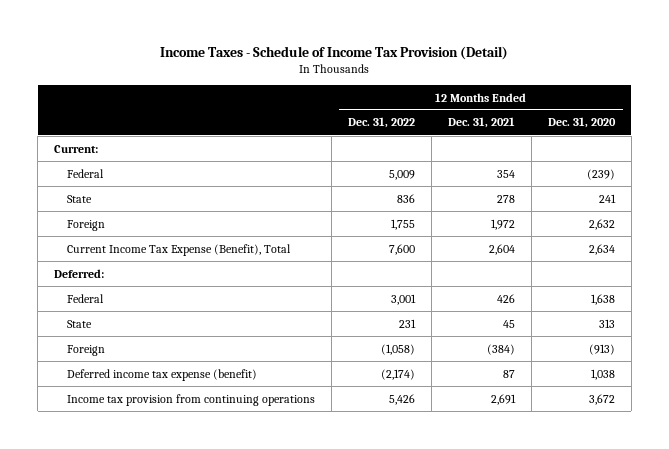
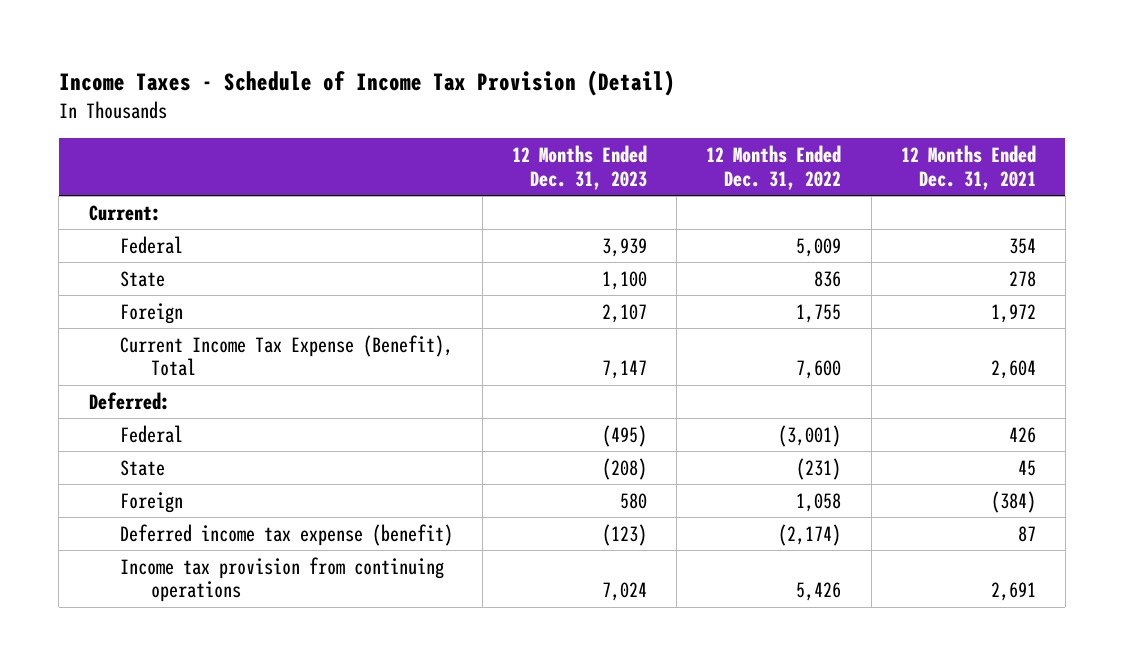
[547,117,616,129] Dec. 31, 2020 -> none
none -> [512,144,648,190] 12 Months Ended Dec. 31, 2023
[390,293,416,305] 3,001 -> [778,424,842,447] (3,001)
[398,318,416,328] 231 -> [796,457,842,480] (231)
[380,343,415,355] (1,058) -> [796,492,842,512] 1,058

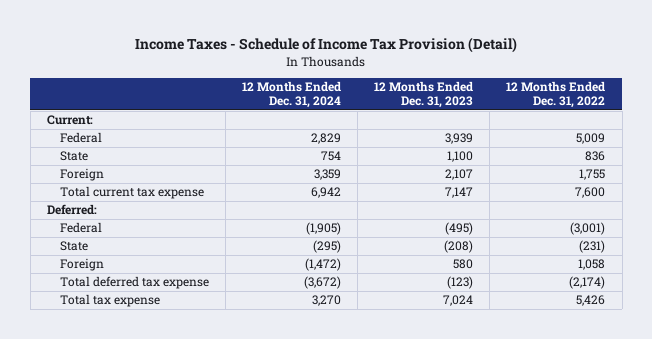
[900,144,1036,190] 12 Months Ended Dec. 31, 2021 -> none
none -> [242,80,342,109] 12 Months Ended Dec. 31, 2024
[120,334,454,377] Current Income Tax Expense (Benefit), Total -> [59,186,204,200] Total current tax expense
[120,523,454,546] Deferred income tax expense (benefit) -> [59,276,209,290] Total deferred tax expense
[120,556,445,603] Income tax provision from continuing operations -> [59,294,160,308] Total tax expense

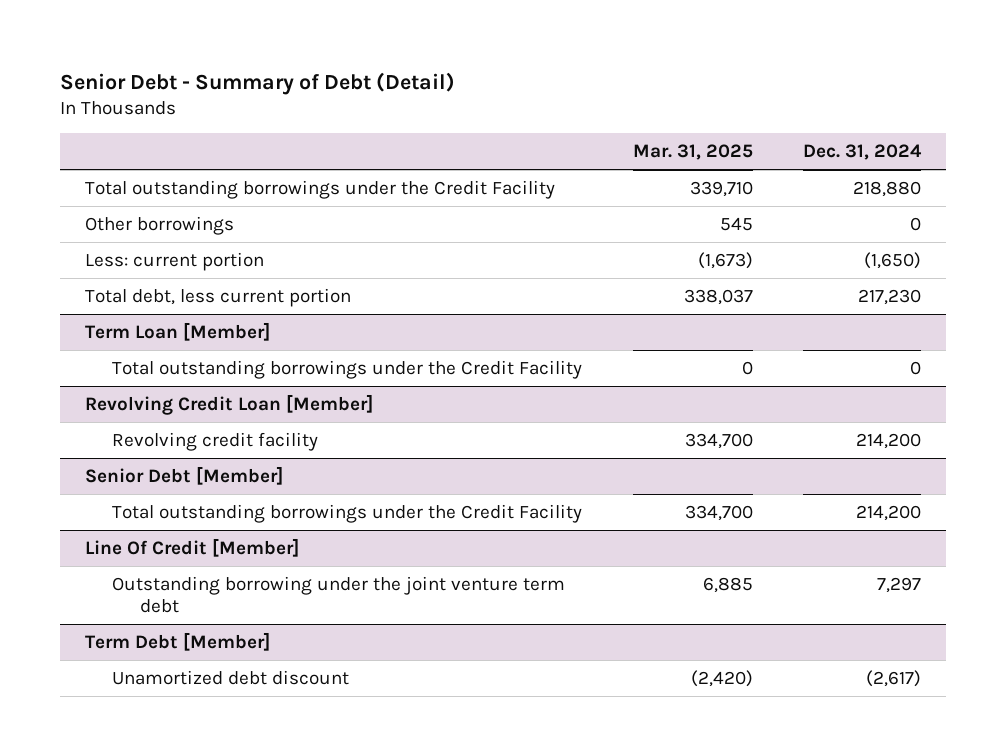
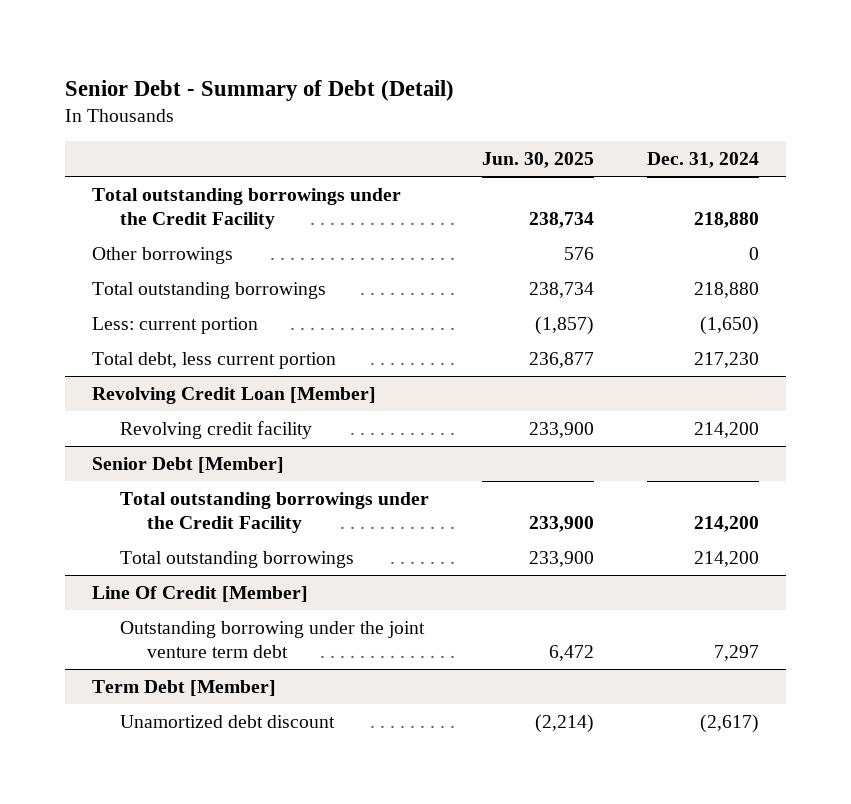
[632,144,753,161] Mar. 31, 2025 -> none
none -> [482,152,595,169] Jun. 30, 2025
none -> [92,281,327,299] Total outstanding borrowings
[84,322,270,342] Term Loan [Member] -> none
[112,360,583,380] Total outstanding borrowings under the Credit Facility -> none
none -> [119,550,354,568] Total outstanding borrowings

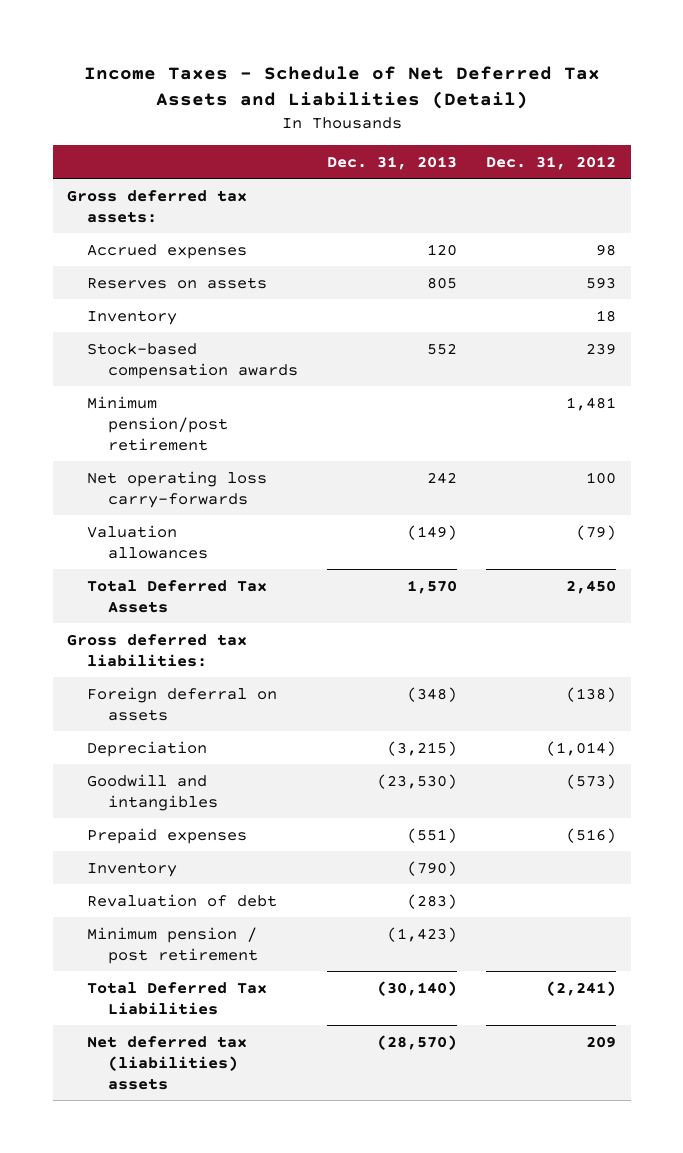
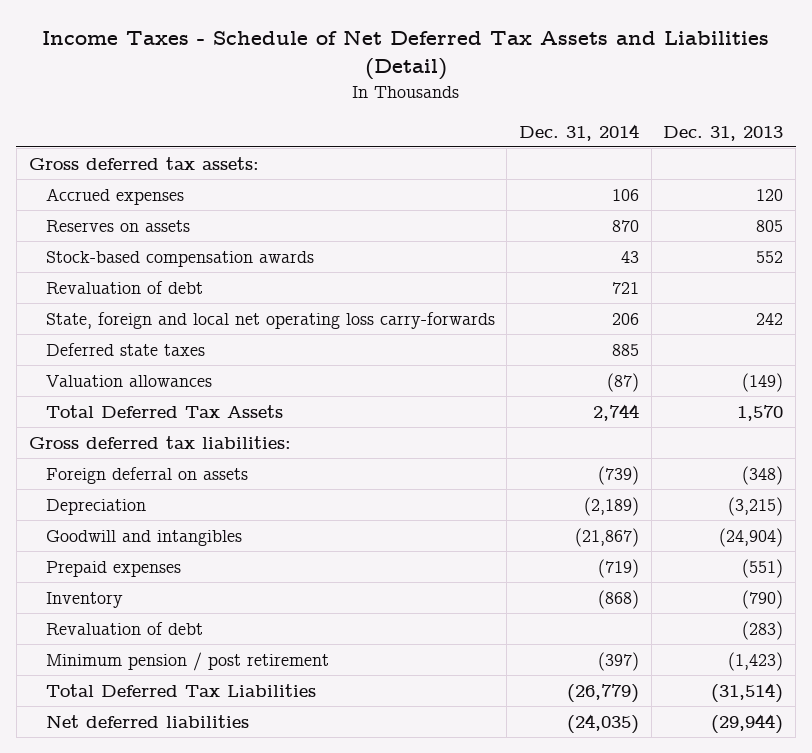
[486,155,617,170] Dec. 31, 2012 -> none
none -> [519,123,640,141] Dec. 31, 2014
[87,309,178,325] Inventory -> none
[87,395,228,451] Minimum pension/post retirement -> none
none -> [45,280,203,294] Revaluation of debt
[87,470,268,508] Net operating loss carry-forwards -> [45,311,495,329] State, foreign and local net operating loss carry-forwards
none -> [45,342,205,356] Deferred state taxes
[376,773,457,789] (23,530) -> [719,527,784,547] (24,904)
[376,980,457,996] (30,140) -> [711,682,784,703] (31,514)
[87,1035,248,1090] Net deferred tax (liabilities) assets -> [45,714,249,728] Net deferred liabilities
[376,1034,457,1050] (28,570) -> [711,713,784,734] (29,944)

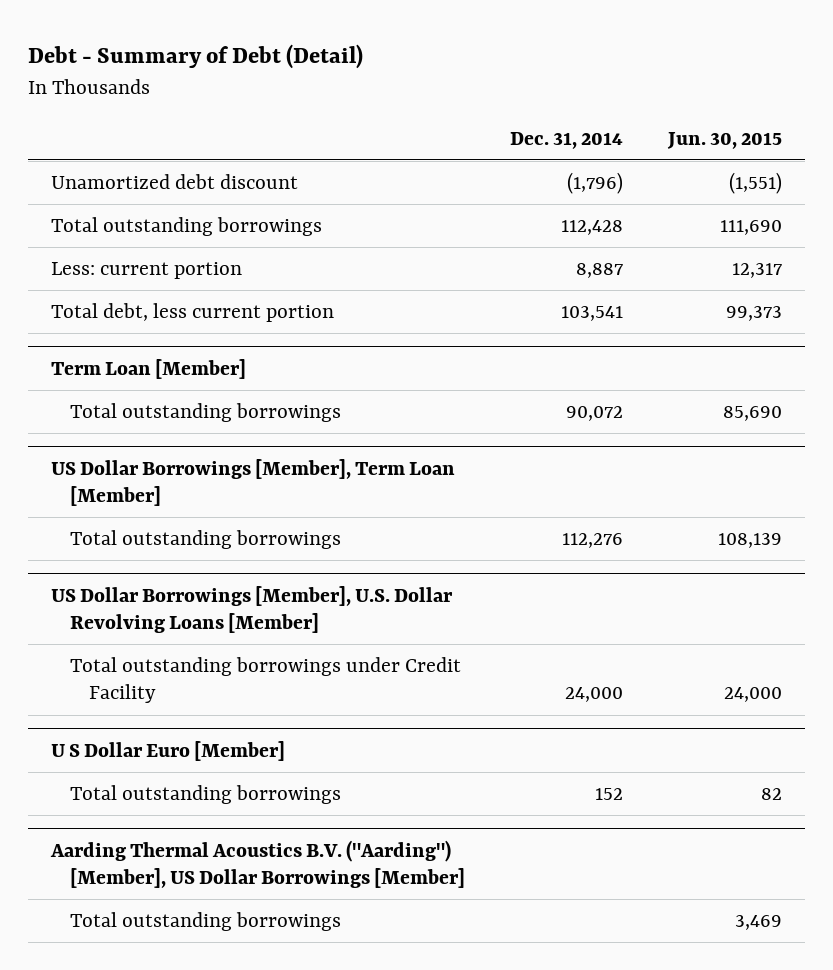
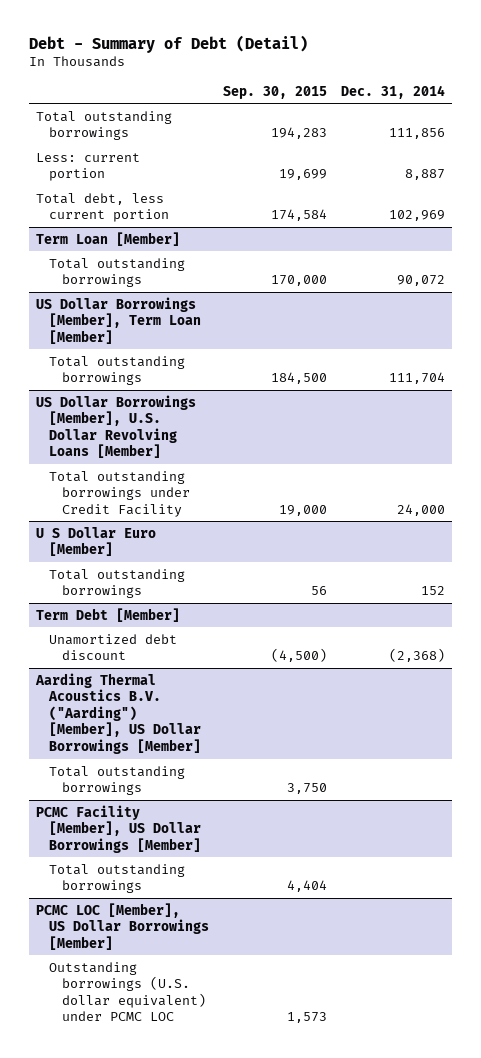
[667,131,783,149] Jun. 30, 2015 -> none
none -> [222,85,327,99] Sep. 30, 2015
[50,174,298,190] Unamortized debt discount -> none
[561,220,624,236] 112,428 -> [389,128,446,140] 111,856
[561,306,624,322] 103,541 -> [389,210,446,222] 102,969
[562,533,624,549] 112,276 -> [389,372,446,385] 111,704
none -> [35,607,180,622] Term Debt [Member]
none -> [48,633,177,661] Unamortized debt discount
none -> [35,804,201,853] PCMC Facility [Member], US Dollar Borrowings [Member]
none -> [48,863,185,894] Total outstanding borrowings
none -> [35,902,209,950] PCMC LOC [Member], US Dollar Borrowings [Member]
none -> [48,961,206,1022] Outstanding borrowings (U.S. dollar equivalent) under PCMC LOC

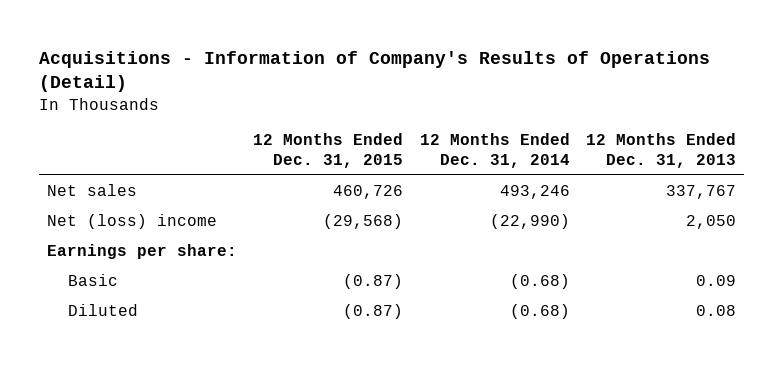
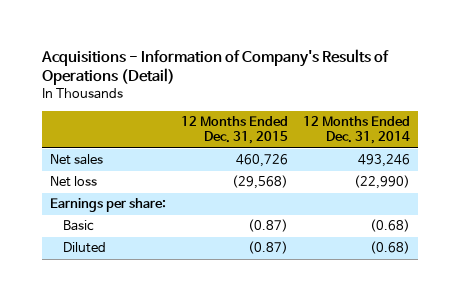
[585,133,736,169] 12 Months Ended Dec. 31, 2013 -> none
[47,213,218,229] Net (loss) income -> [49,176,97,188] Net loss

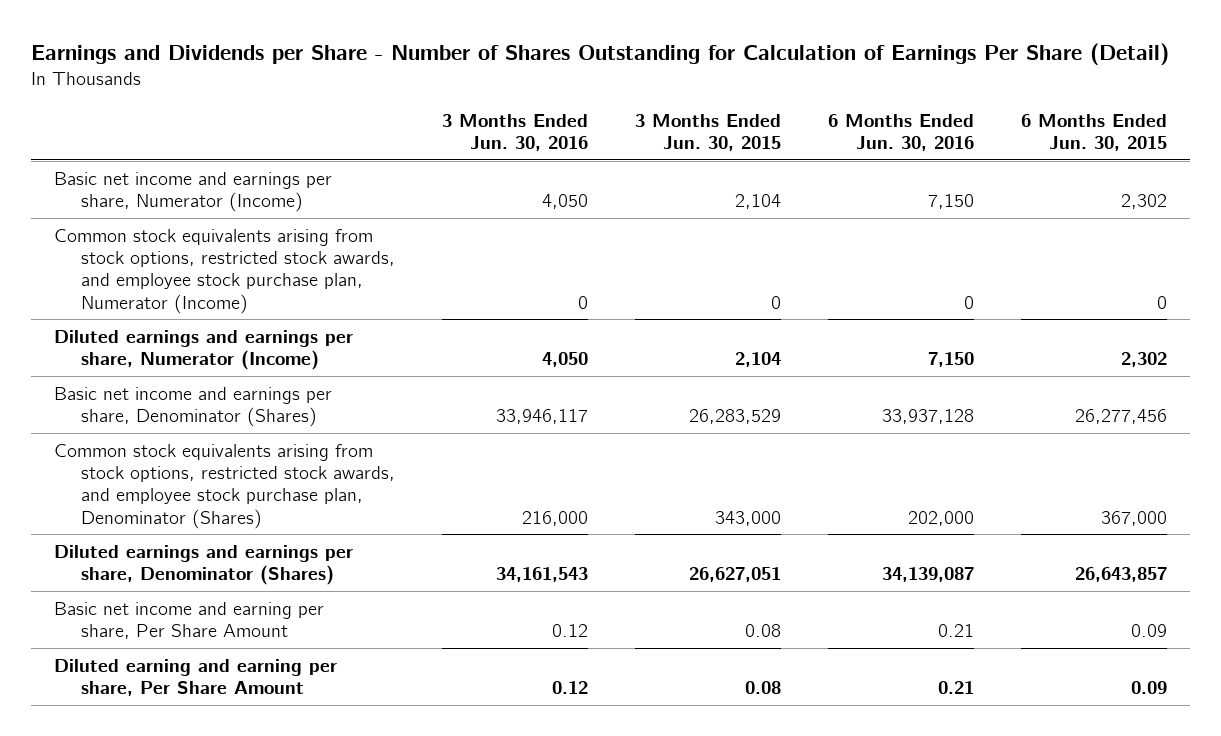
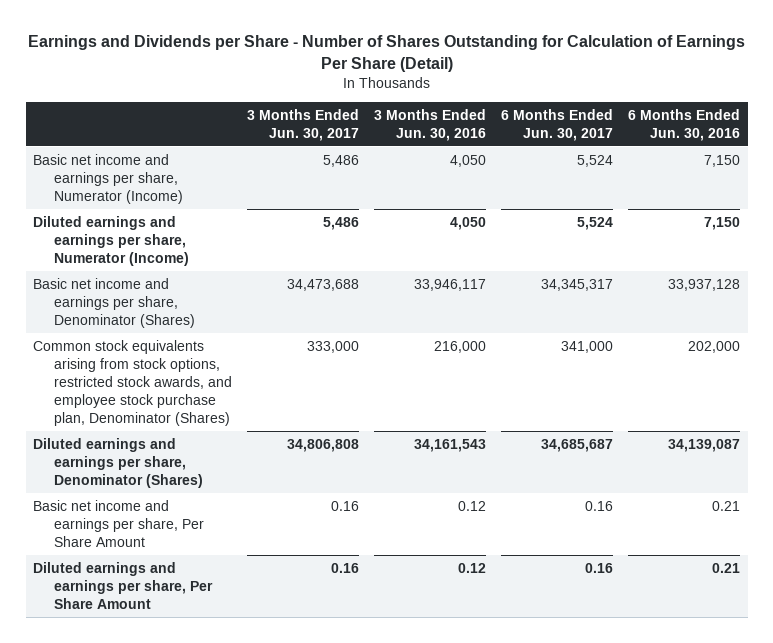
[634,113,781,151] 3 Months Ended Jun. 30, 2015 -> none
[1020,113,1167,151] 6 Months Ended Jun. 30, 2015 -> none
none -> [246,108,359,141] 3 Months Ended Jun. 30, 2017
none -> [500,108,613,141] 6 Months Ended Jun. 30, 2017
[54,228,396,314] Common stock equivalents arising from stock options, restricted stock awards, and employee stock purchase plan, Numerator (Income) -> none
[54,601,325,639] Basic net income and earning per share, Per Share Amount -> [33,499,204,547] Basic net income and earnings per share, Per Share Amount
[54,658,338,696] Diluted earning and earning per share, Per Share Amount -> [33,561,213,609] Diluted earnings and earnings per share, Per Share Amount

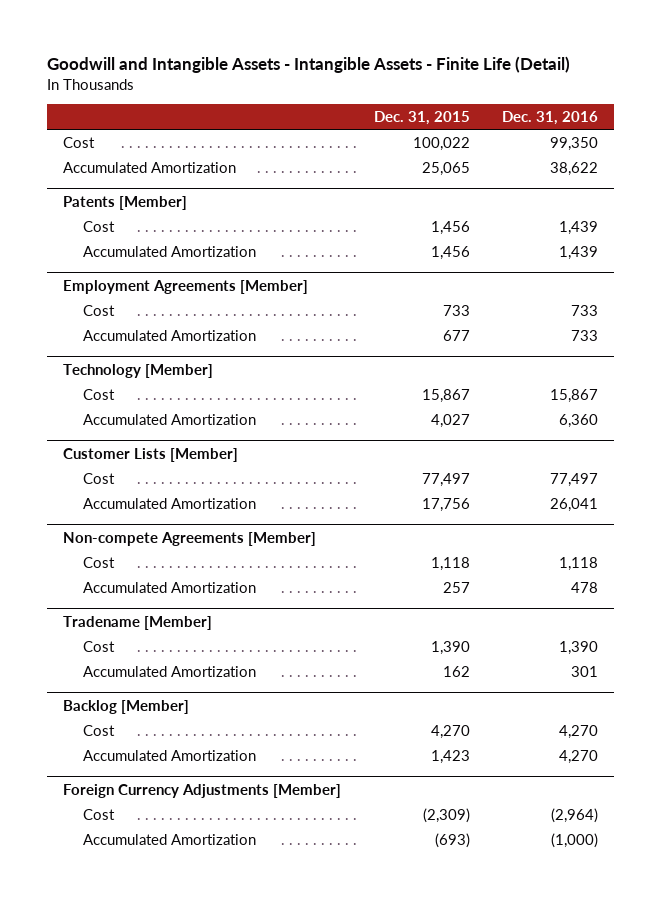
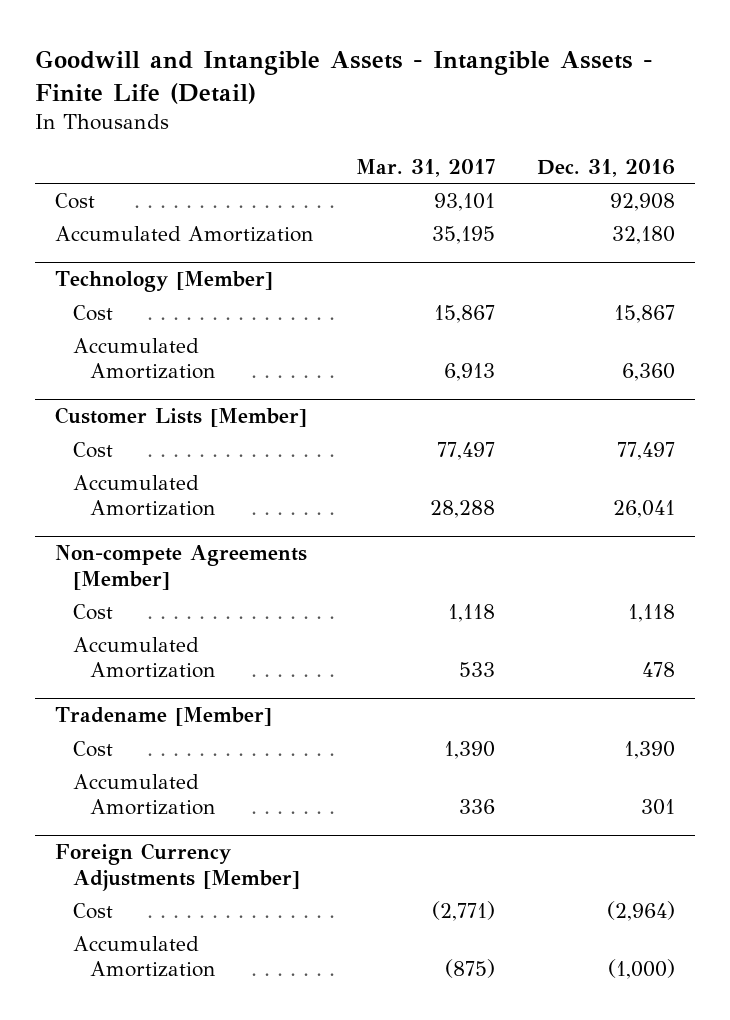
[373,111,470,126] Dec. 31, 2015 -> none
none -> [355,159,495,178] Mar. 31, 2017
[63,195,188,210] Patents [Member] -> none
[82,220,115,232] Cost -> none
[82,245,256,257] Accumulated Amortization -> none
[63,279,309,294] Employment Agreements [Member] -> none
[82,304,115,316] Cost -> none
[82,329,256,341] Accumulated Amortization -> none
[549,136,598,151] 99,350 -> [609,192,675,211] 92,908
[549,161,598,176] 38,622 -> [611,225,675,244] 32,180
[63,699,190,714] Backlog [Member] -> none
[82,724,115,736] Cost -> none
[82,749,256,761] Accumulated Amortization -> none

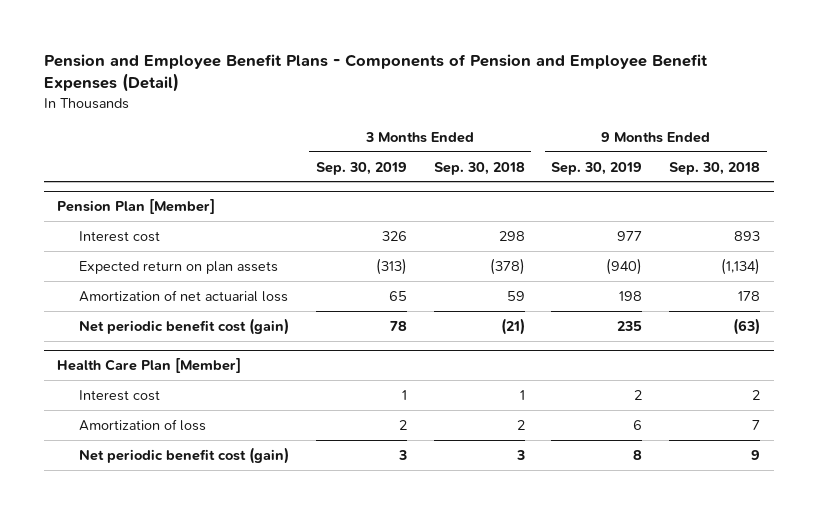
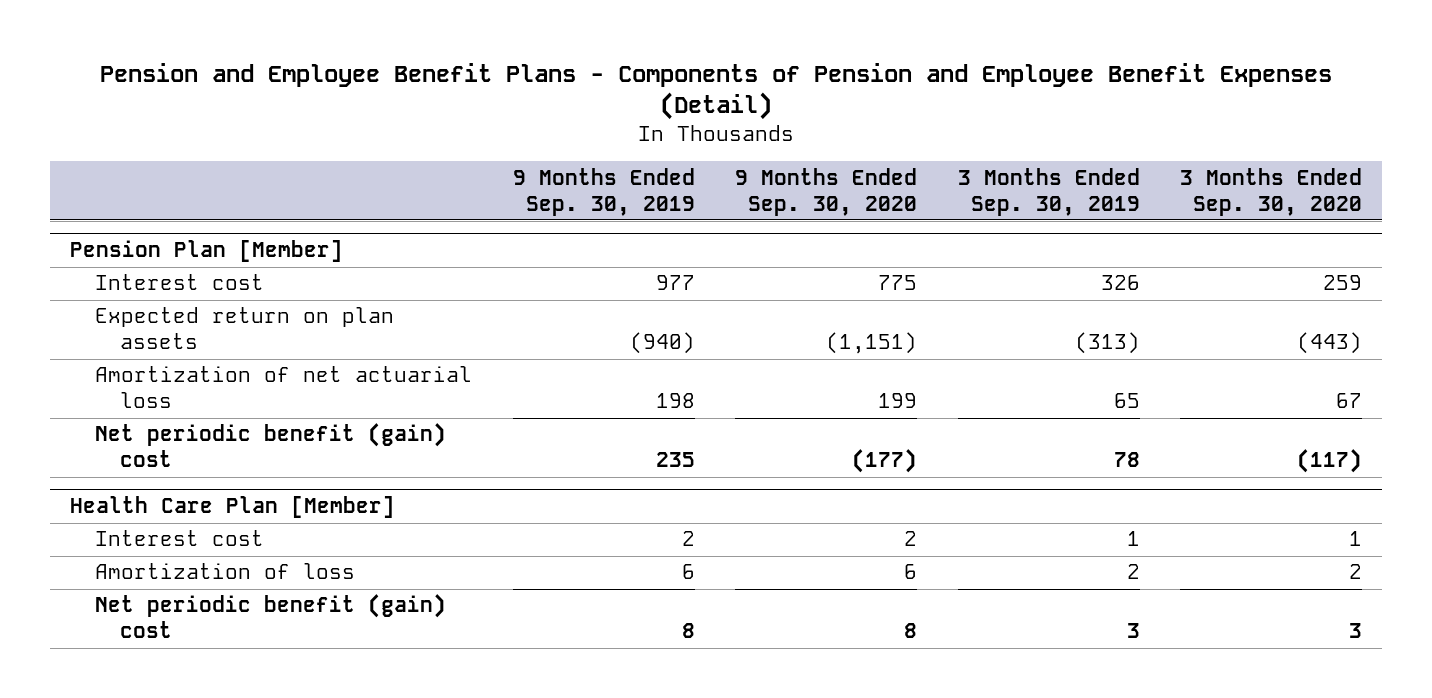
[433,161,525,175] Sep. 30, 2018 -> none
[669,161,761,175] Sep. 30, 2018 -> none
none -> [735,167,918,216] 9 Months Ended Sep. 30, 2020
none -> [1180,167,1363,216] 3 Months Ended Sep. 30, 2020
[78,317,289,335] Net periodic benefit cost (gain) -> [95,423,447,468] Net periodic benefit (gain) cost
[78,446,289,464] Net periodic benefit cost (gain) -> [95,594,447,639] Net periodic benefit (gain) cost

